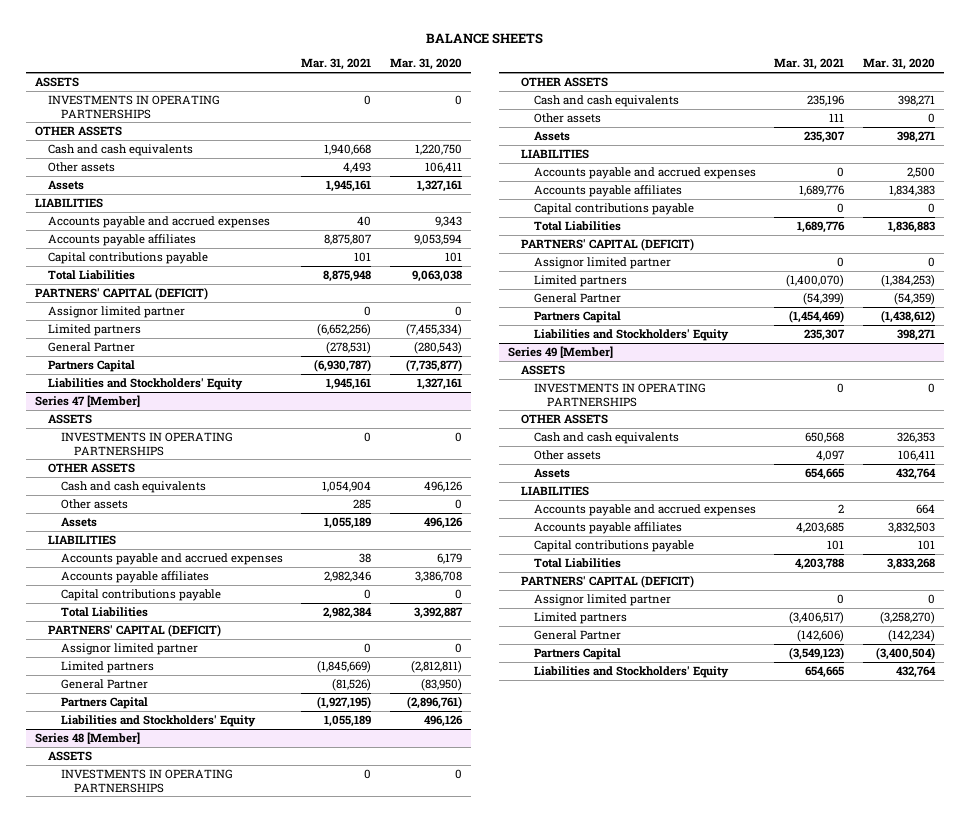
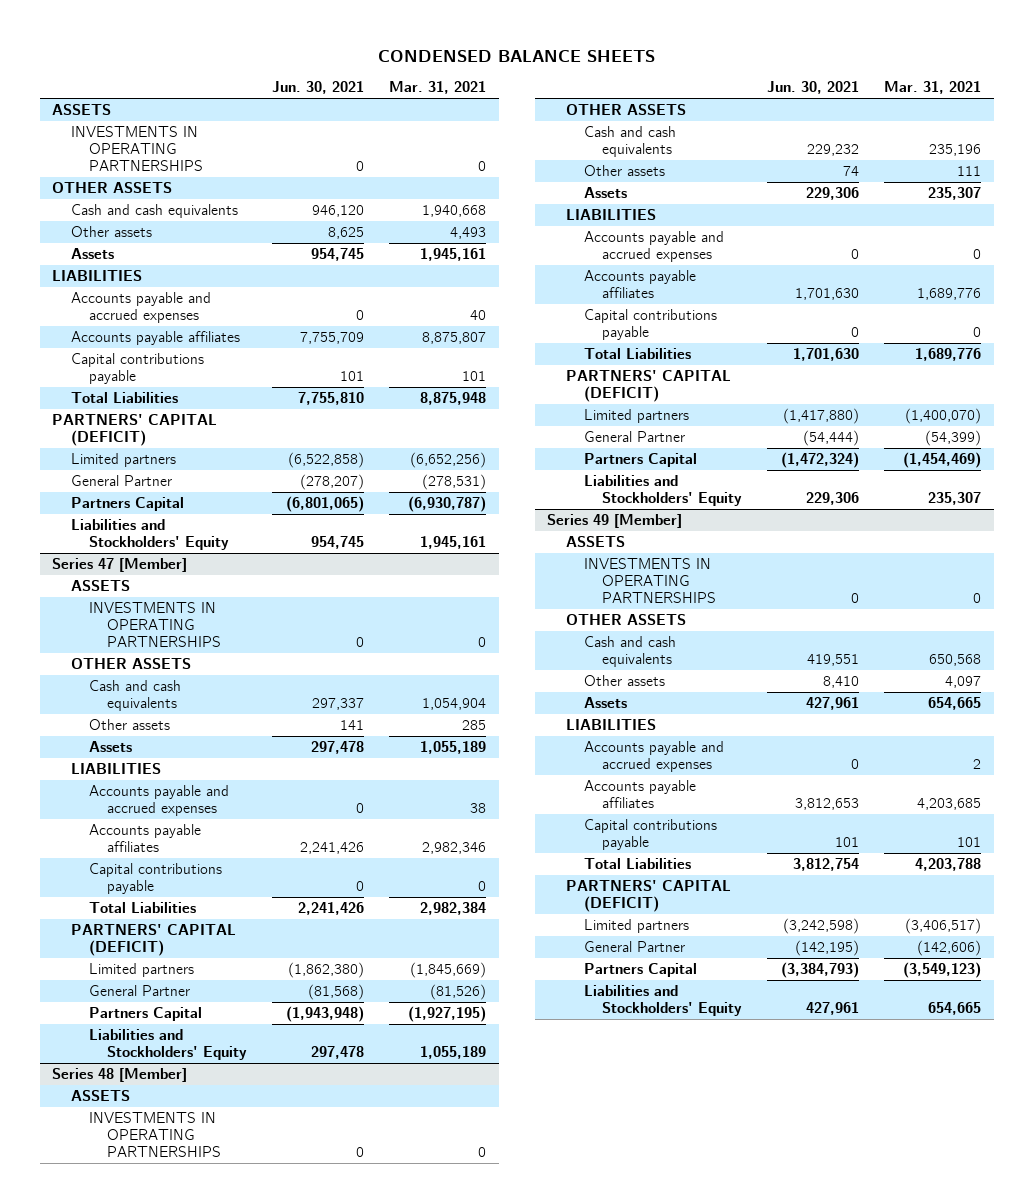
[425,33,543,45] BALANCE SHEETS -> [377,50,655,63] CONDENSED BALANCE SHEETS
[389,58,462,71] Mar. 31, 2020 -> none
none -> [272,81,365,95] Jun. 30, 2021
[47,305,185,318] Assignor limited partner -> none
[61,642,199,655] Assignor limited partner -> none
[534,256,672,269] Assignor limited partner -> none
[534,593,672,606] Assignor limited partner -> none

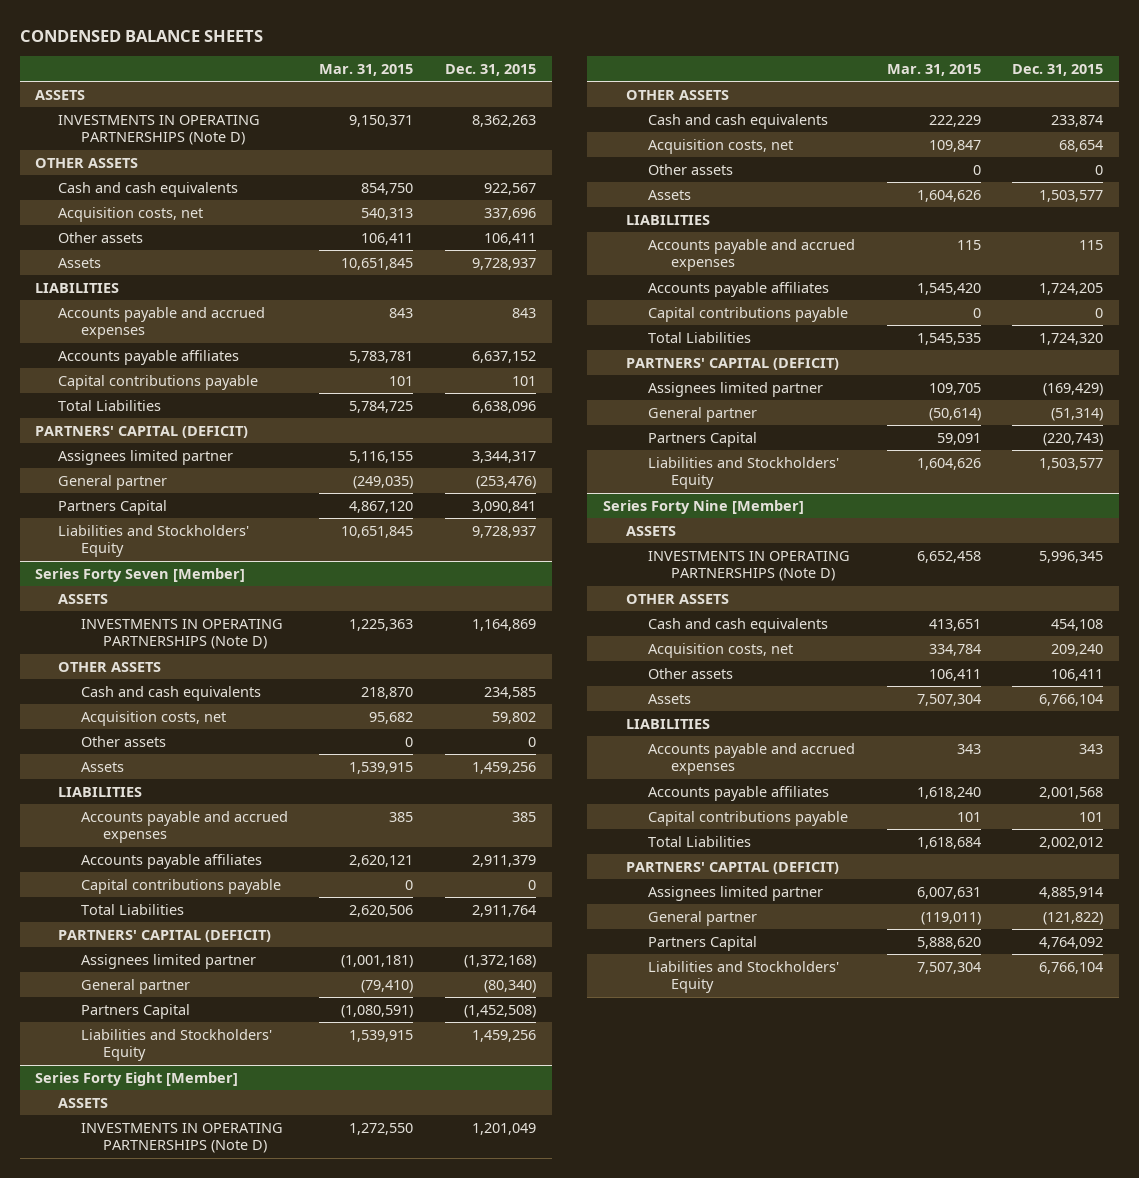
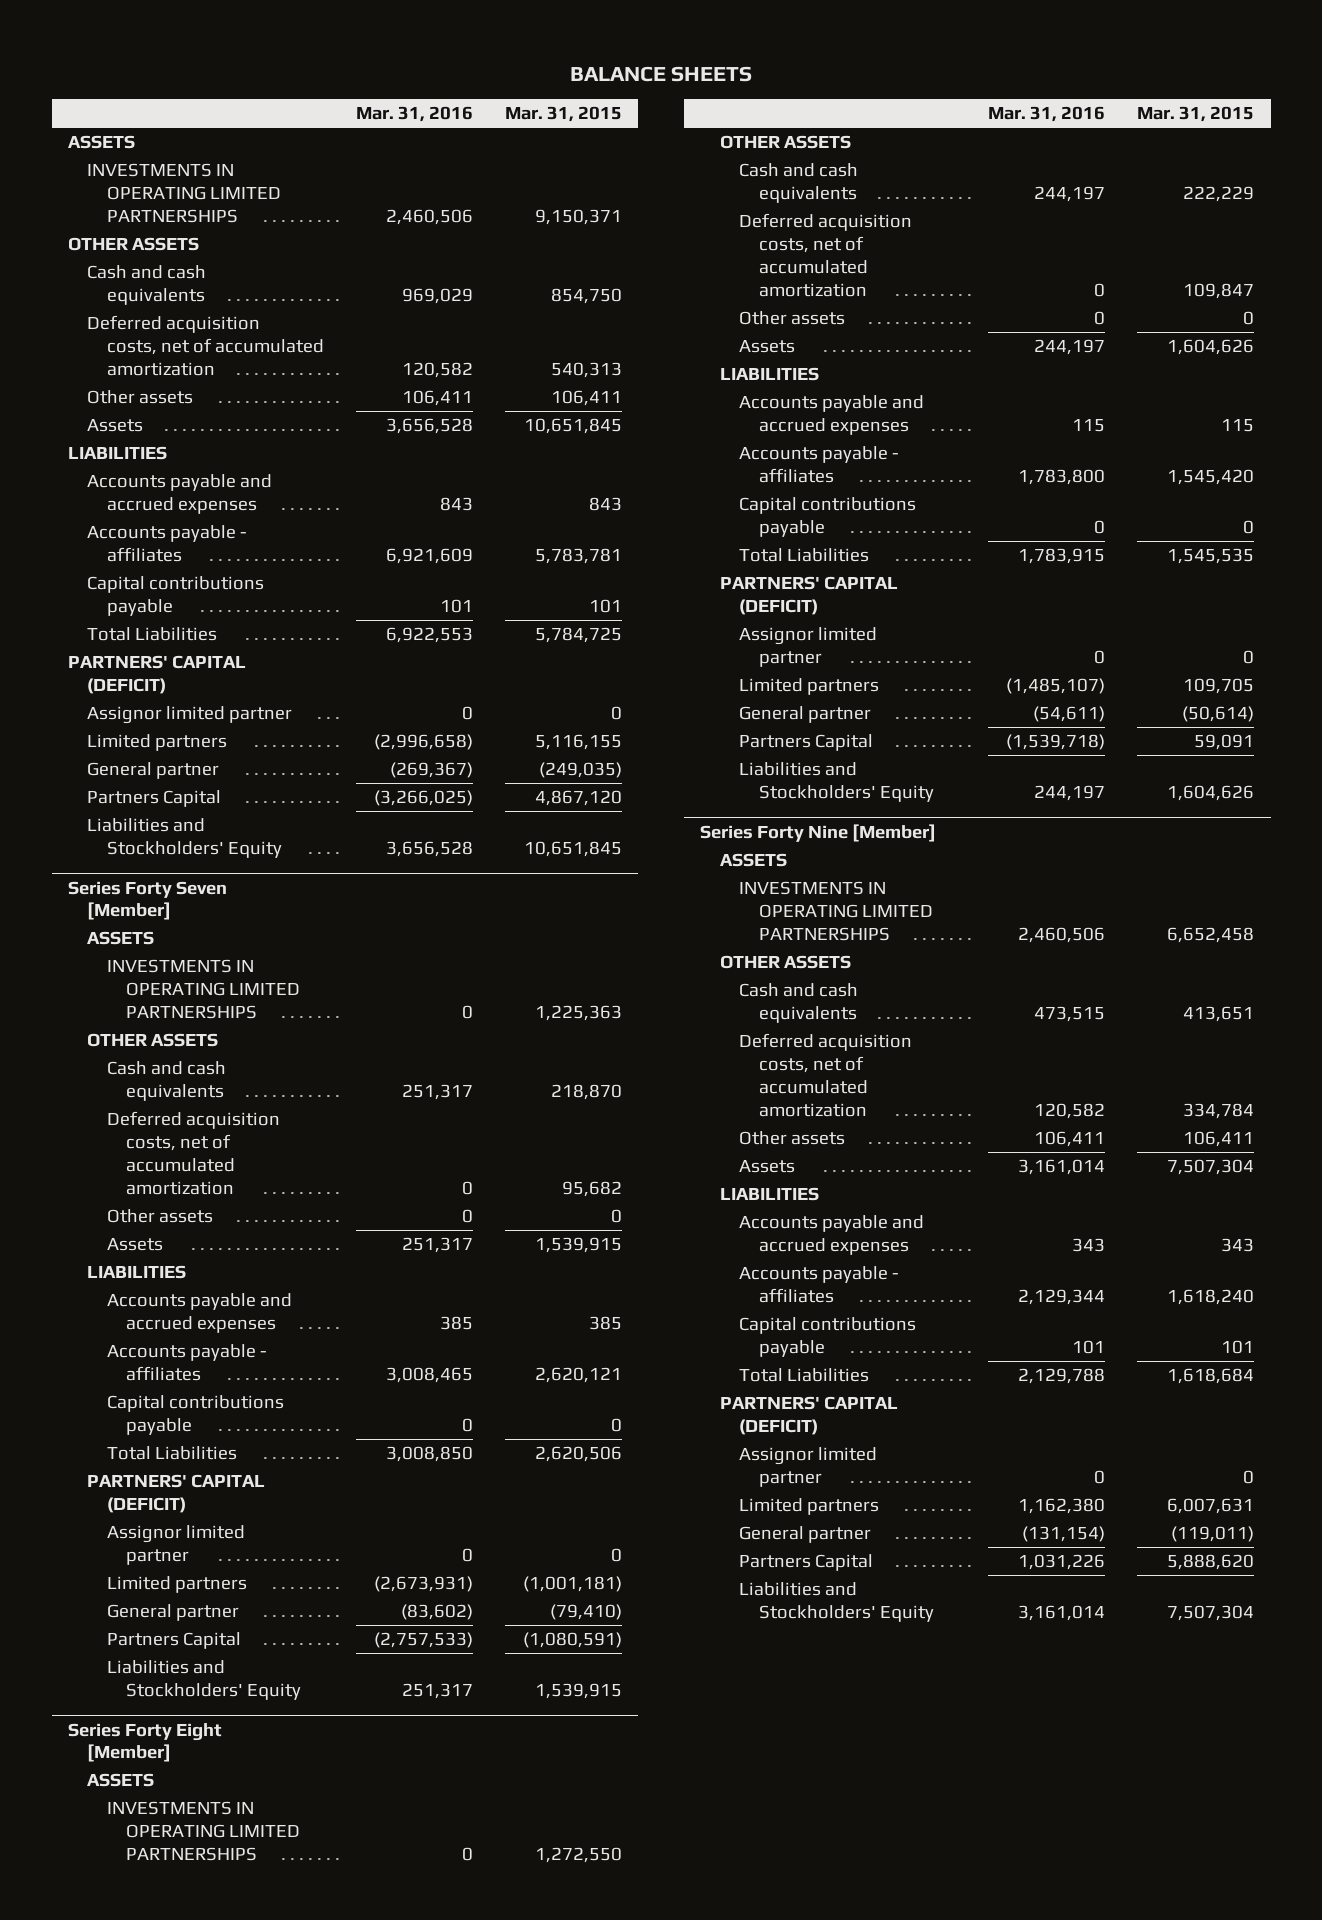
[19,29,263,42] CONDENSED BALANCE SHEETS -> [570,65,753,82] BALANCE SHEETS
[444,63,536,76] Dec. 31, 2015 -> none
none -> [355,106,473,123] Mar. 31, 2016
[58,114,261,145] INVESTMENTS IN OPERATING PARTNERSHIPS (Note D) -> [87,163,281,223] INVESTMENTS IN OPERATING LIMITED PARTNERSHIPS
[58,206,204,222] Acquisition costs, net -> [87,315,324,376] Deferred acquisition costs, net of accumulated amortization
[58,349,240,365] Accounts payable affiliates -> [87,525,248,562] Accounts payable - affiliates
none -> [87,706,293,725] Assignor limited partner
[58,449,234,465] Assignees limited partner -> [87,734,228,752] Limited partners
[80,618,283,649] INVESTMENTS IN OPERATING PARTNERSHIPS (Note D) -> [106,959,300,1019] INVESTMENTS IN OPERATING LIMITED PARTNERSHIPS
[80,710,226,726] Acquisition costs, net -> [106,1111,280,1195] Deferred acquisition costs, net of accumulated amortization
[80,853,262,869] Accounts payable affiliates -> [106,1344,267,1381] Accounts payable - affiliates
none -> [106,1525,245,1565] Assignor limited partner
[80,953,256,969] Assignees limited partner -> [106,1576,247,1594] Limited partners
[80,1122,283,1153] INVESTMENTS IN OPERATING PARTNERSHIPS (Note D) -> [106,1801,300,1861] INVESTMENTS IN OPERATING LIMITED PARTNERSHIPS
[648,138,794,154] Acquisition costs, net -> [739,213,913,297] Deferred acquisition costs, net of accumulated amortization
[648,281,830,297] Accounts payable affiliates -> [739,446,900,483] Accounts payable - affiliates
none -> [739,627,878,667] Assignor limited partner
[648,381,824,397] Assignees limited partner -> [739,678,880,696] Limited partners
[648,550,851,581] INVESTMENTS IN OPERATING PARTNERSHIPS (Note D) -> [739,881,933,941] INVESTMENTS IN OPERATING LIMITED PARTNERSHIPS
[648,642,794,658] Acquisition costs, net -> [739,1033,913,1117] Deferred acquisition costs, net of accumulated amortization
[648,785,830,801] Accounts payable affiliates -> [739,1266,900,1303] Accounts payable - affiliates
none -> [739,1447,878,1487] Assignor limited partner
[648,885,824,901] Assignees limited partner -> [739,1498,880,1516] Limited partners

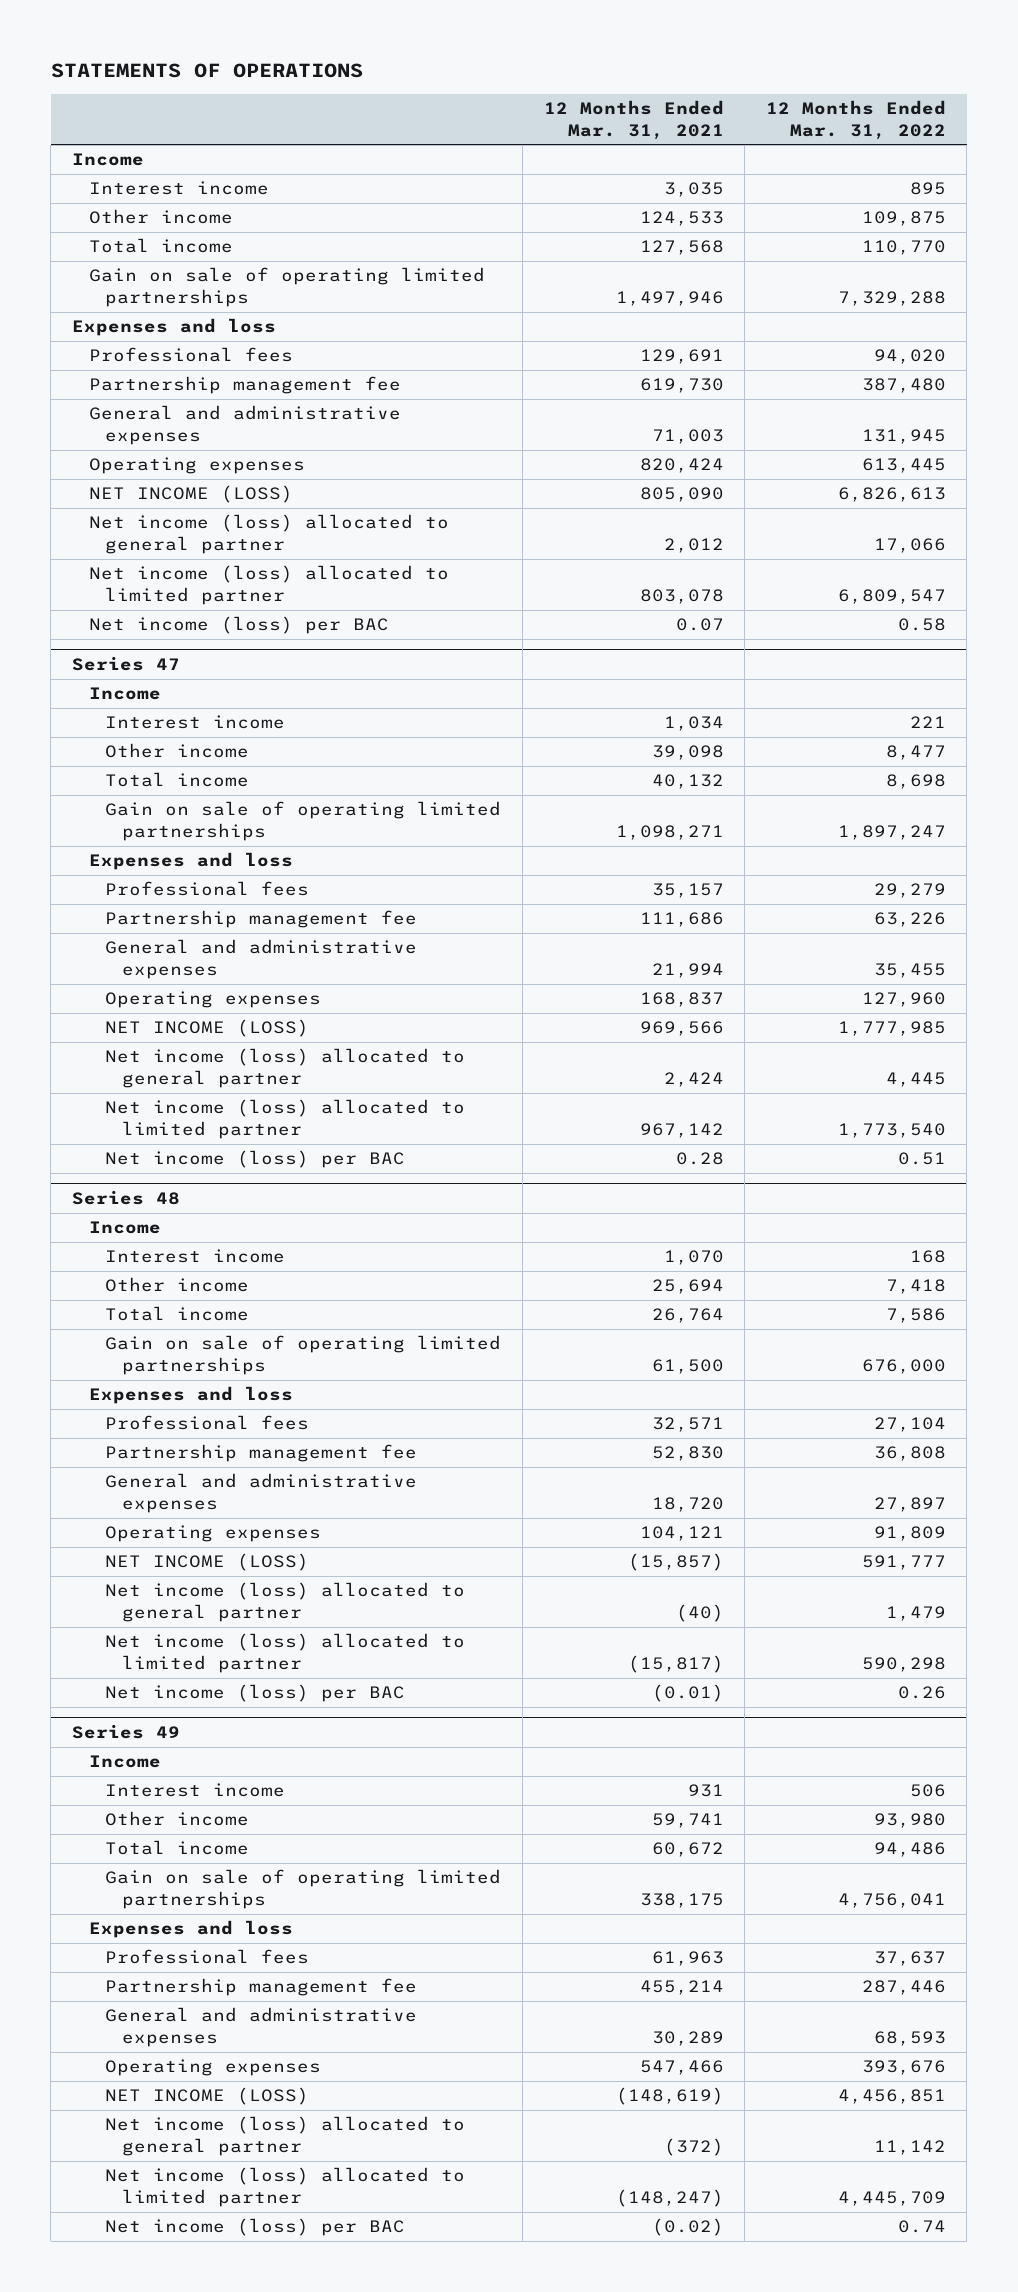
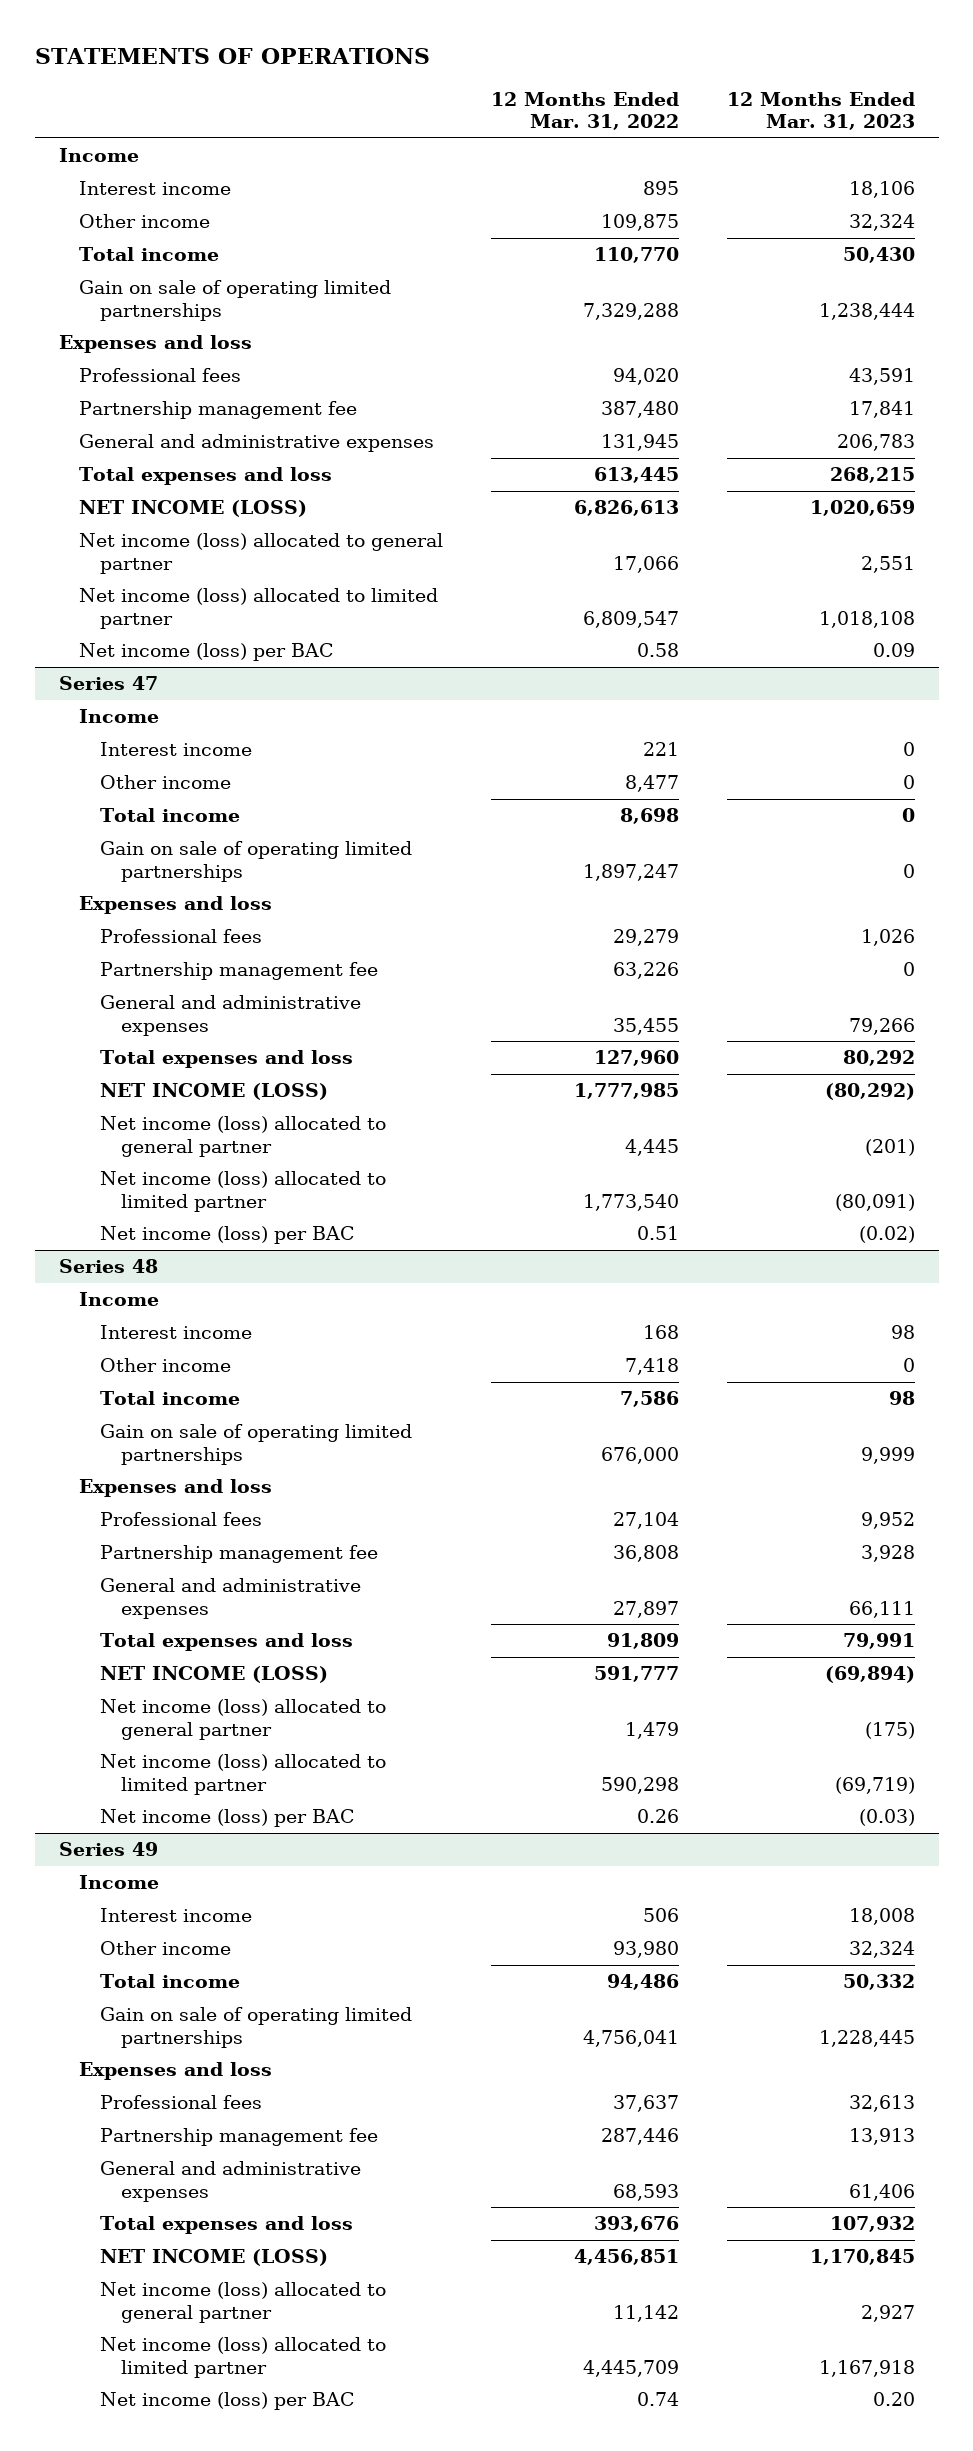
[543,100,724,140] 12 Months Ended Mar. 31, 2021 -> none
none -> [726,91,915,131] 12 Months Ended Mar. 31, 2023
[88,457,305,475] Operating expenses -> [79,467,333,486] Total expenses and loss
[105,991,322,1009] Operating expenses -> [100,1050,354,1069] Total expenses and loss
[105,1525,322,1543] Operating expenses -> [100,1633,354,1652] Total expenses and loss
[105,2059,322,2077] Operating expenses -> [100,2216,354,2235] Total expenses and loss

